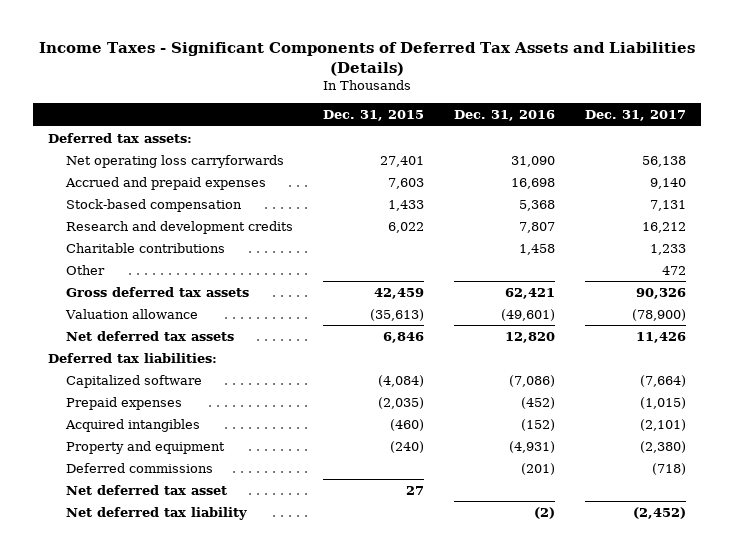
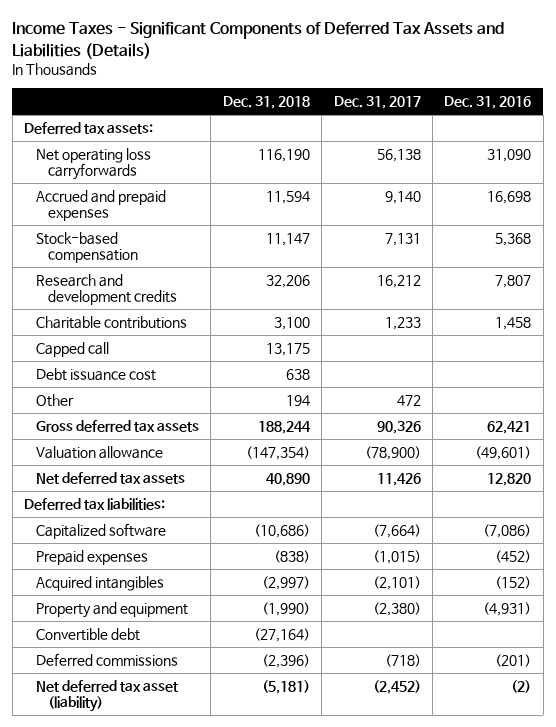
[322,110,424,122] Dec. 31, 2015 -> none
none -> [222,96,310,110] Dec. 31, 2018
none -> [36,341,110,357] Capped call
none -> [36,367,157,381] Debt issuance cost
none -> [36,627,141,641] Convertible debt
[66,484,228,495] Net deferred tax asset -> none
[66,506,248,520] Net deferred tax liability -> [36,679,179,712] Net deferred tax asset (liability)

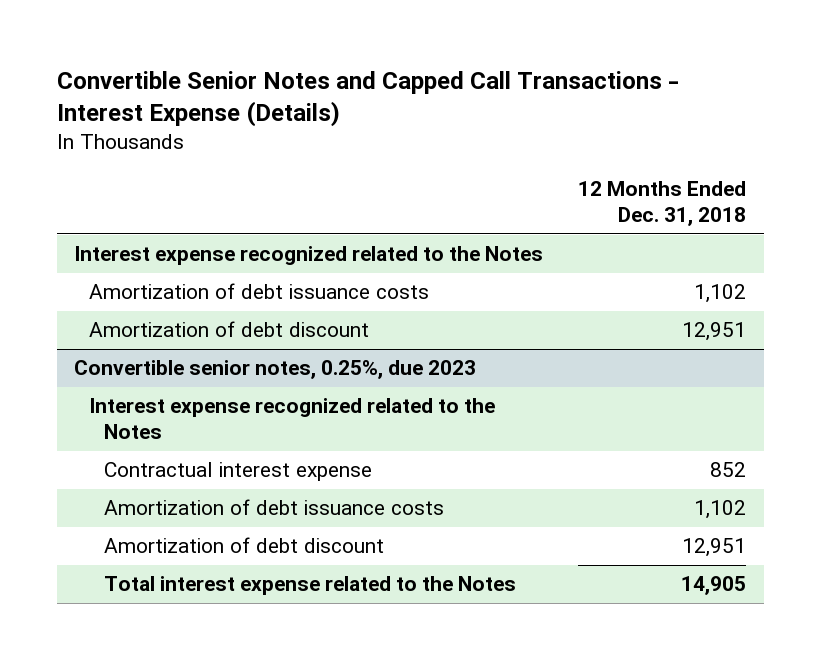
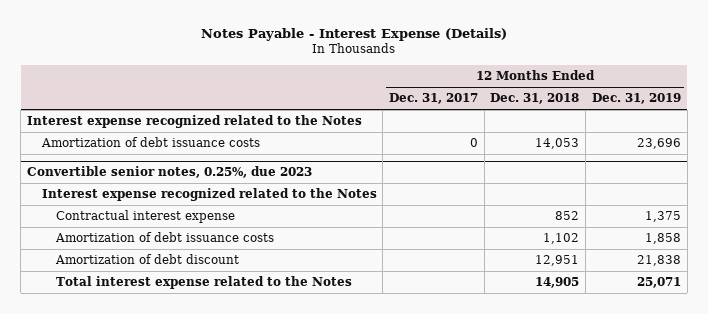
[56,70,679,128] Convertible Senior Notes and Capped Call Transactions - Interest Expense (Details) -> [200,28,507,42] Notes Payable - Interest Expense (Details)
none -> [388,93,478,105] Dec. 31, 2017
none -> [591,93,681,105] Dec. 31, 2019
[89,321,370,338] Amortization of debt discount -> none
[694,284,747,304] 1,102 -> [535,138,580,150] 14,053

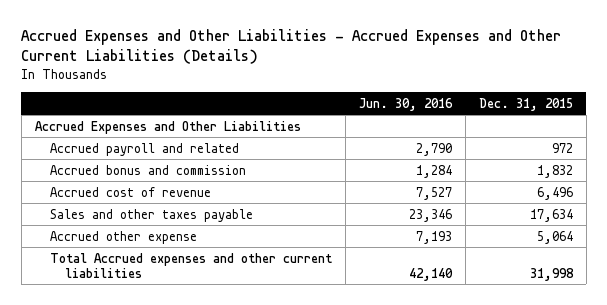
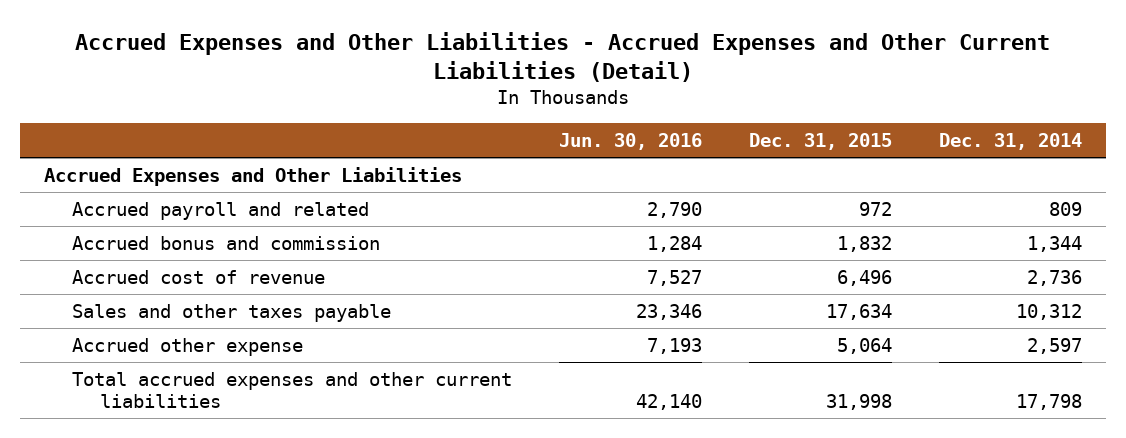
[21,29,562,65] Accrued Expenses and Other Liabilities - Accrued Expenses and Other Current Liabilities (Details) -> [75,31,1051,82] Accrued Expenses and Other Liabilities - Accrued Expenses and Other Current Liabilities (Detail)
none -> [939,132,1083,150] Dec. 31, 2014
[49,252,332,278] Total Accrued expenses and other current liabilities -> [71,371,512,408] Total accrued expenses and other current liabilities

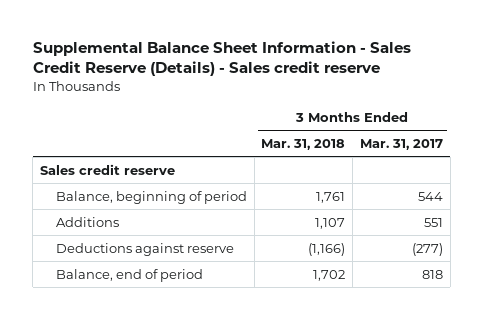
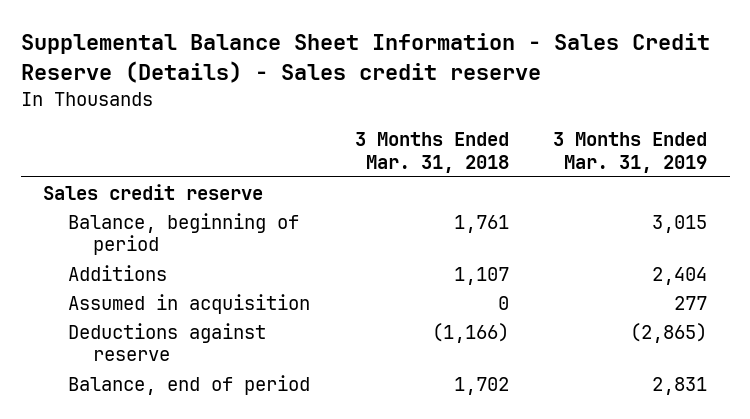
[360,138,444,150] Mar. 31, 2017 -> none
none -> [553,132,708,173] 3 Months Ended Mar. 31, 2019
none -> [68,293,311,314] Assumed in acquisition

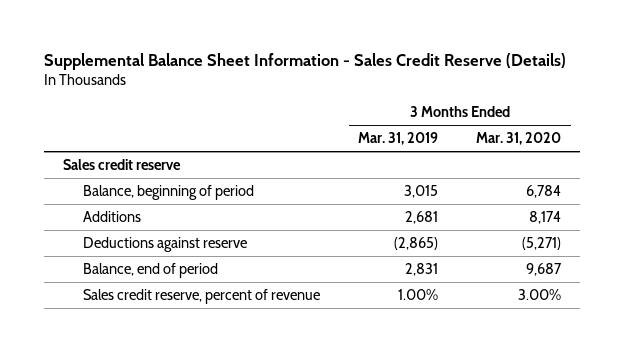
[20,33,710,83] Supplemental Balance Sheet Information - Sales Credit Reserve (Details) - Sales credit reserve -> [43,52,566,70] Supplemental Balance Sheet Information - Sales Credit Reserve (Details)
[354,132,509,173] 3 Months Ended Mar. 31, 2018 -> none
none -> [476,132,562,146] Mar. 31, 2020
[68,293,311,314] Assumed in acquisition -> none
[652,266,708,285] 2,404 -> [405,210,439,224] 2,681
none -> [83,288,321,304] Sales credit reserve, percent of revenue

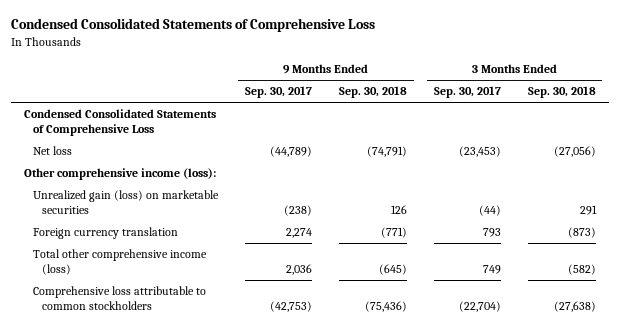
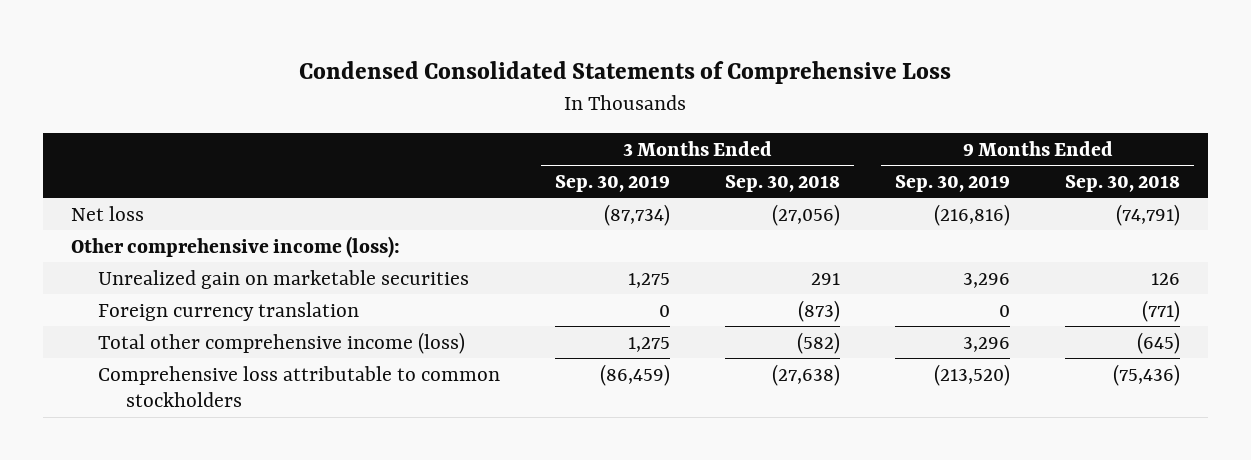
[244,86,312,99] Sep. 30, 2017 -> none
[433,86,501,99] Sep. 30, 2017 -> none
none -> [555,174,671,192] Sep. 30, 2019
none -> [895,174,1011,192] Sep. 30, 2019
[23,109,216,136] Condensed Consolidated Statements of Comprehensive Loss -> none
[32,190,219,214] Unrealized gain (loss) on marketable securities -> [98,269,470,289] Unrealized gain on marketable securities

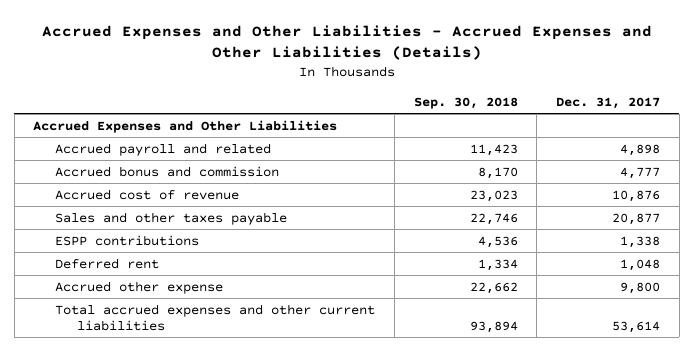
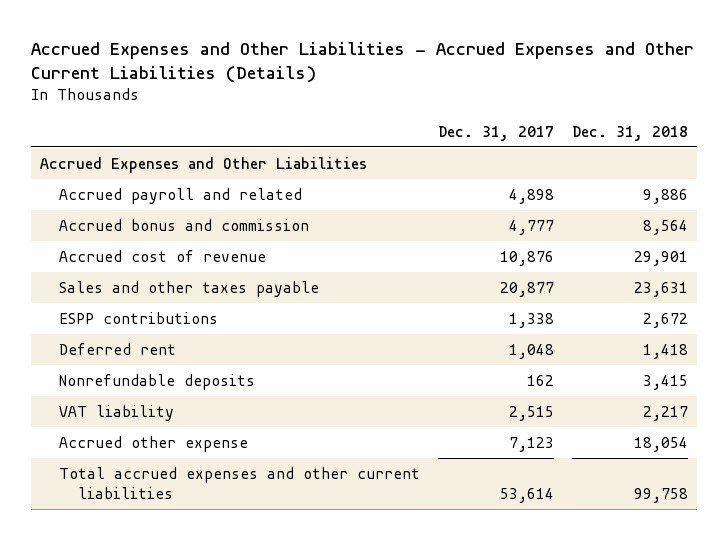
[41,24,652,61] Accrued Expenses and Other Liabilities - Accrued Expenses and Other Liabilities (Details) -> [30,41,694,84] Accrued Expenses and Other Liabilities - Accrued Expenses and Other Current Liabilities (Details)
[413,96,518,109] Sep. 30, 2018 -> none
none -> [571,125,688,141] Dec. 31, 2018
none -> [58,373,255,390] Nonrefundable deposits
none -> [58,404,174,421] VAT liability
[619,281,660,294] 9,800 -> [508,436,554,452] 7,123

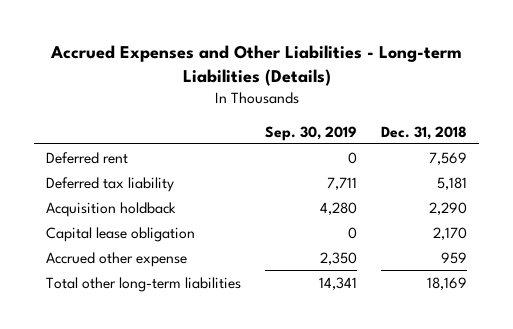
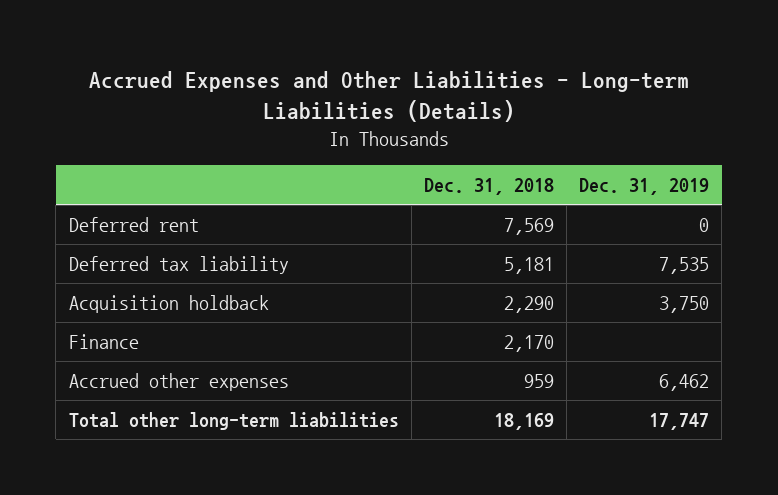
[265,125,358,141] Sep. 30, 2019 -> none
none -> [579,177,710,195] Dec. 31, 2019
[46,226,196,242] Capital lease obligation -> [68,333,139,349] Finance
[46,251,188,267] Accrued other expense -> [68,372,289,391] Accrued other expenses

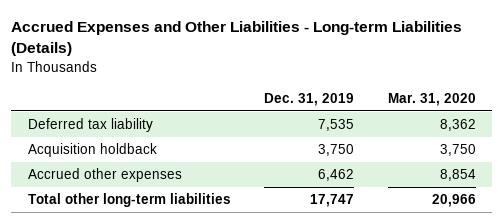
[423,177,554,195] Dec. 31, 2018 -> none
none -> [387,92,476,106] Mar. 31, 2020
[68,216,199,232] Deferred rent -> none
[68,333,139,349] Finance -> none

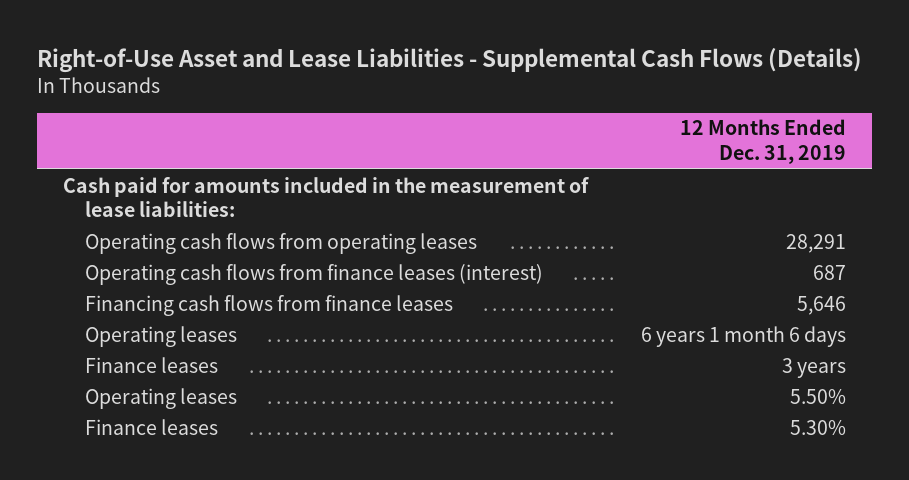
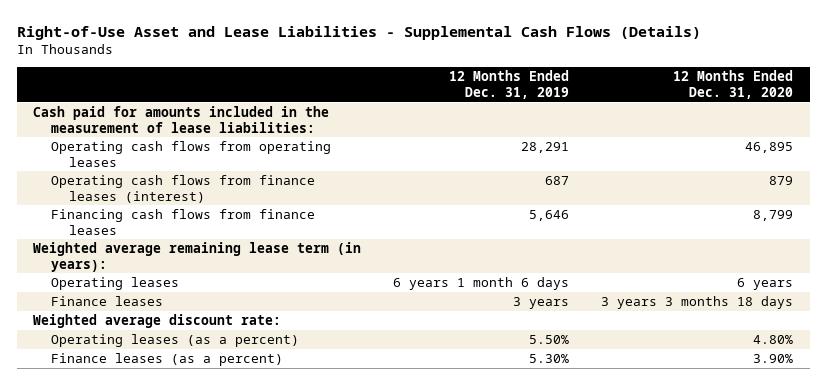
none -> [673,70,794,99] 12 Months Ended Dec. 31, 2020
none -> [32,242,361,272] Weighted average remaining lease term (in years):
none -> [32,314,281,329] Weighted average discount rate:
[84,387,237,409] Operating leases -> [50,334,299,348] Operating leases (as a percent)
[84,418,218,435] Finance leases -> [50,353,283,367] Finance leases (as a percent)

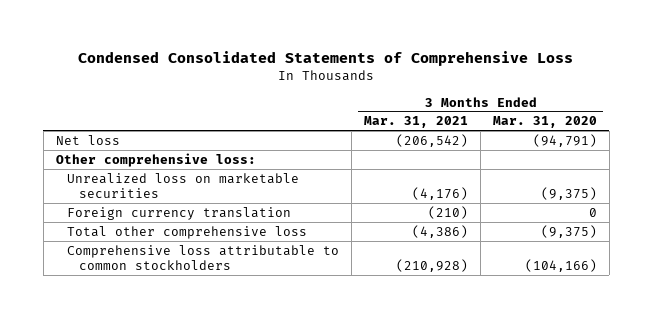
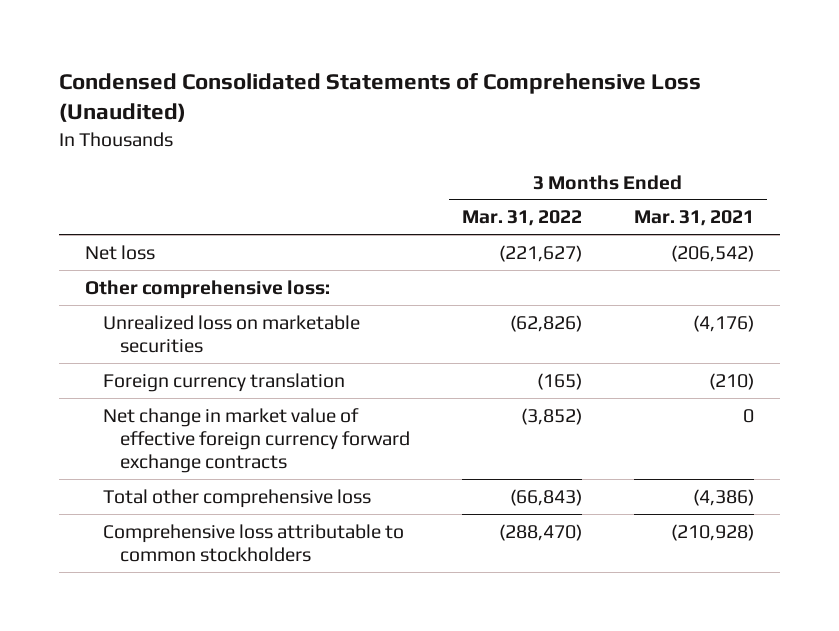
[78,51,574,67] Condensed Consolidated Statements of Comprehensive Loss -> [59,73,702,123] Condensed Consolidated Statements of Comprehensive Loss (Unaudited)
[493,116,598,129] Mar. 31, 2020 -> none
none -> [461,210,582,227] Mar. 31, 2022
none -> [102,407,410,474] Net change in market value of effective foreign currency forward exchange contracts

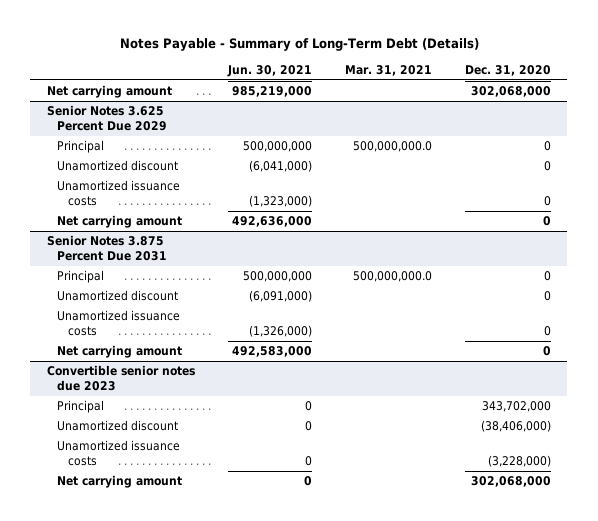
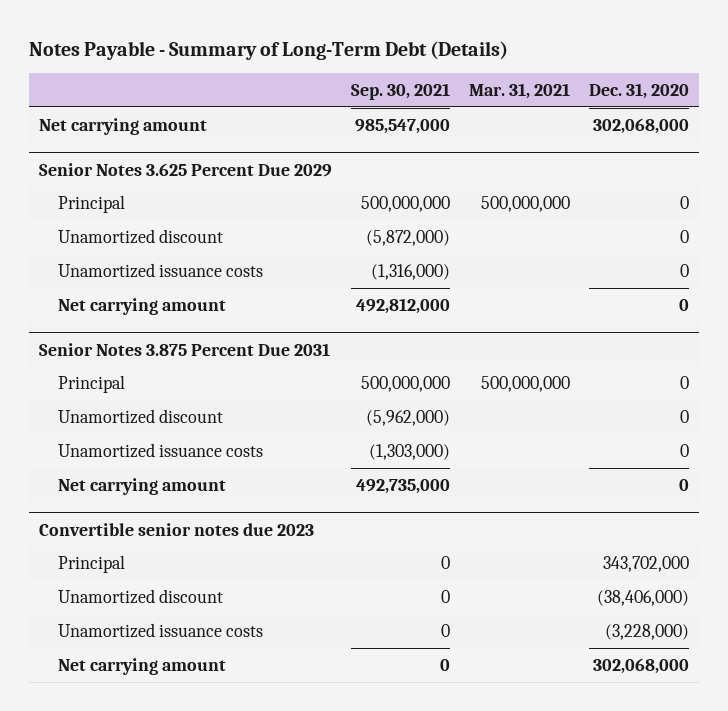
[226,64,312,77] Jun. 30, 2021 -> none
none -> [350,83,450,101] Sep. 30, 2021
[352,141,432,153] 500,000,000.0 -> [481,195,571,212] 500,000,000
[352,271,432,283] 500,000,000.0 -> [481,375,571,392] 500,000,000

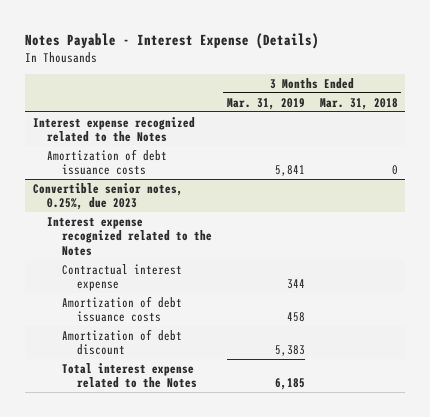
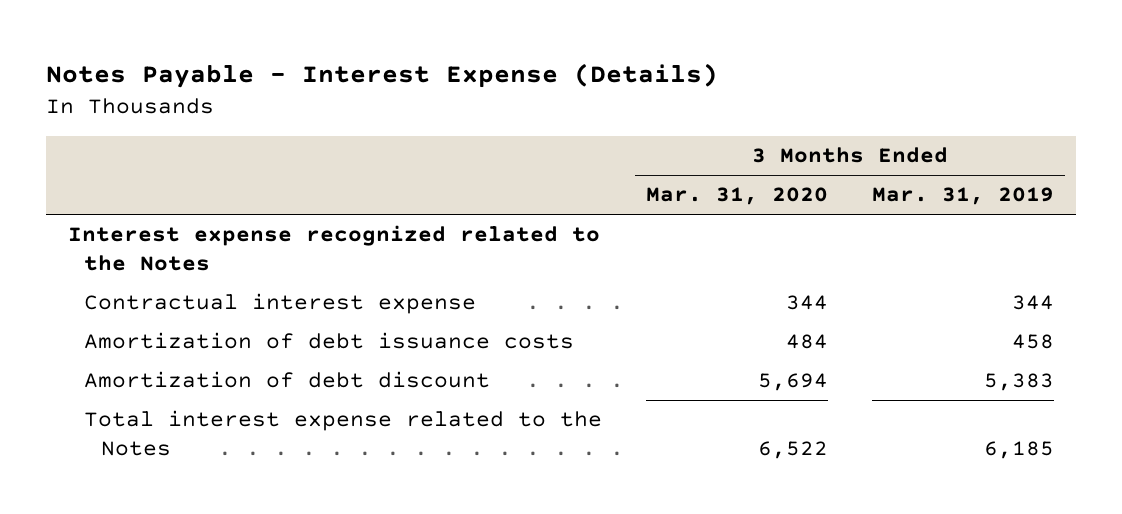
[319,97,398,110] Mar. 31, 2018 -> none
none -> [646,187,829,206] Mar. 31, 2020
[47,148,168,176] Amortization of debt issuance costs -> none
[32,182,183,211] Convertible senior notes, 0.25%, due 2023 -> none
[47,216,213,256] Interest expense recognized related to the Notes -> none

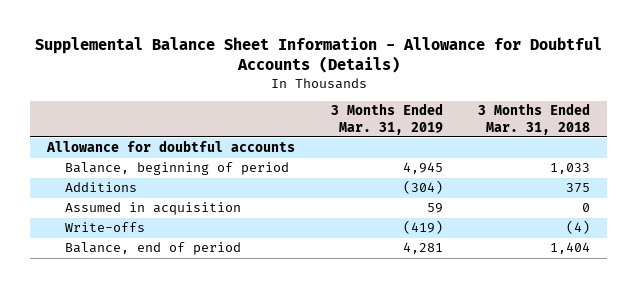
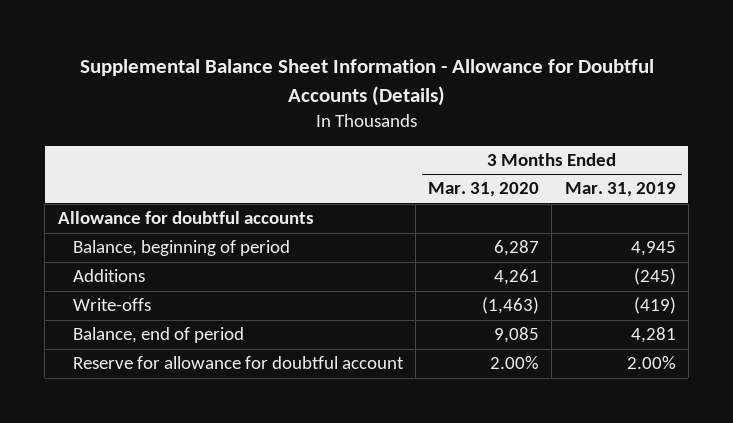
[477,103,590,135] 3 Months Ended Mar. 31, 2018 -> none
none -> [428,182,540,198] Mar. 31, 2020
[65,202,242,216] Assumed in acquisition -> none
[402,180,443,195] (304) -> [633,268,676,286] (245)
none -> [72,356,404,370] Reserve for allowance for doubtful account

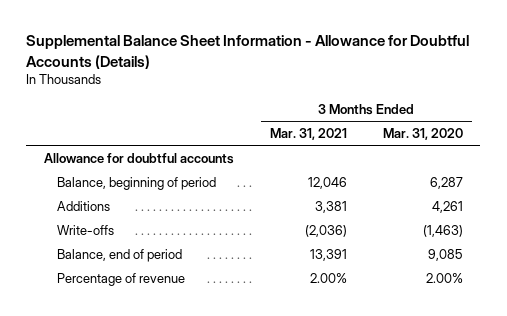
[564,182,676,198] Mar. 31, 2019 -> none
none -> [269,128,347,141] Mar. 31, 2021
[72,356,404,370] Reserve for allowance for doubtful account -> [56,272,185,286] Percentage of revenue

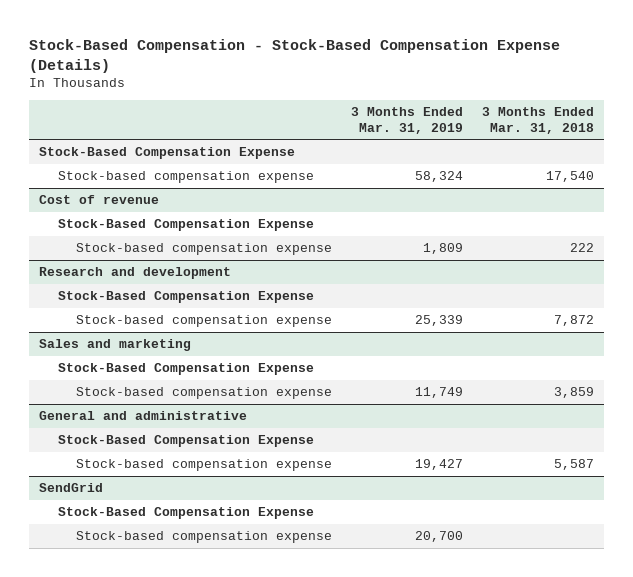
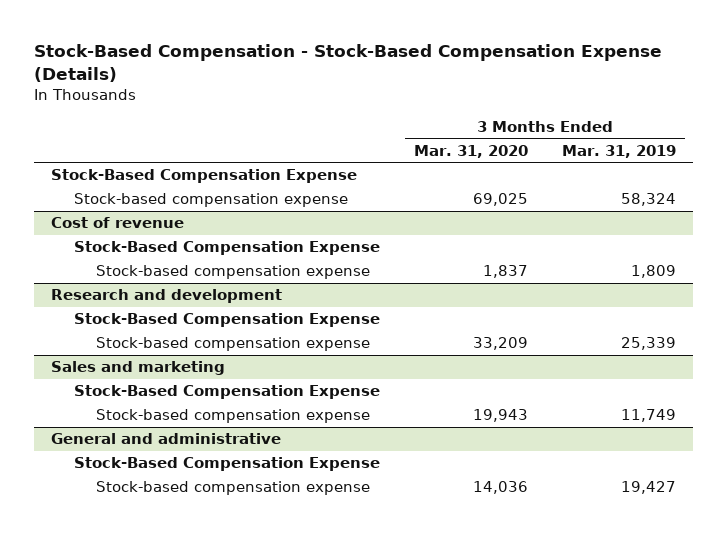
[482,107,595,134] 3 Months Ended Mar. 31, 2018 -> none
none -> [414,144,529,158] Mar. 31, 2020
[38,483,103,493] SendGrid -> none
[57,507,314,520] Stock-Based Compensation Expense -> none
[76,531,333,544] Stock-based compensation expense -> none

